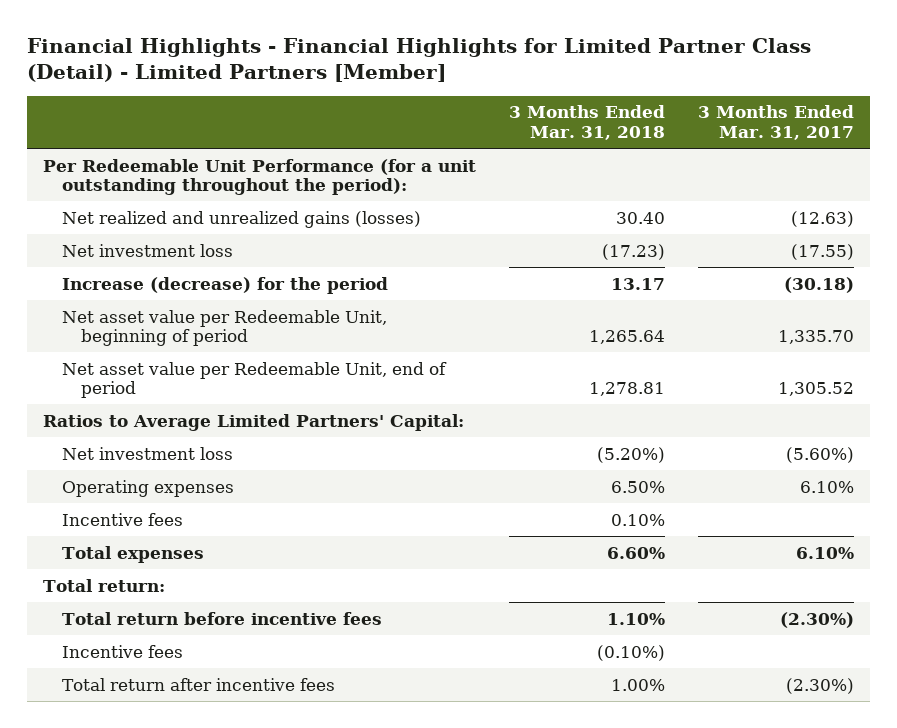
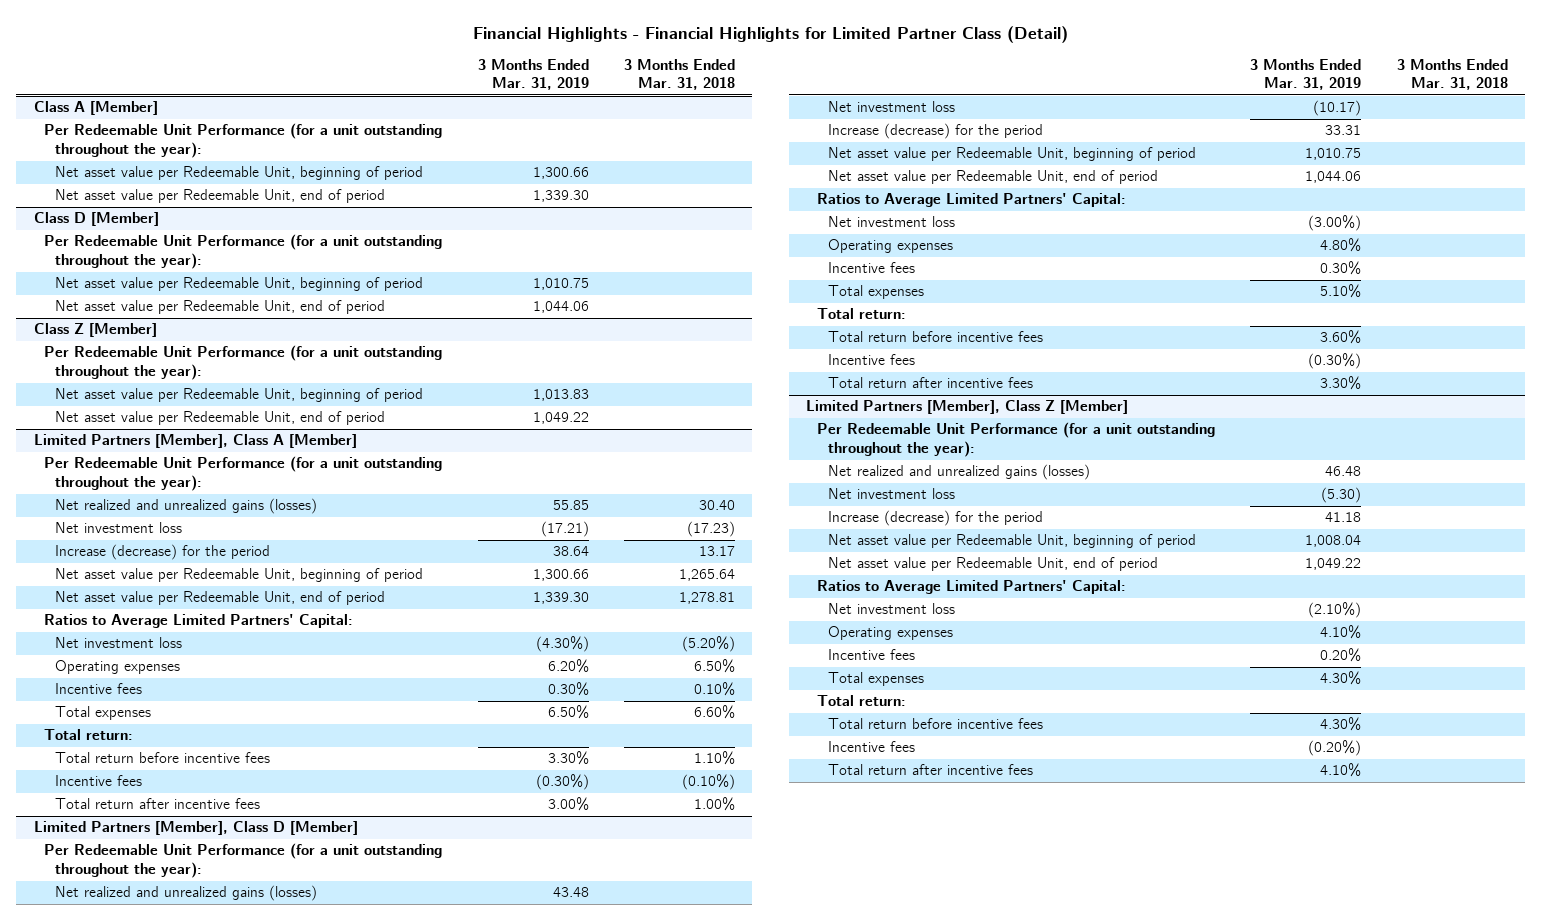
[26,37,811,82] Financial Highlights - Financial Highlights for Limited Partner Class (Detail) - Limited Partners [Member] -> [472,25,1068,43] Financial Highlights - Financial Highlights for Limited Partner Class (Detail)
[697,105,854,140] 3 Months Ended Mar. 31, 2017 -> none
none -> [477,58,589,91] 3 Months Ended Mar. 31, 2019
none -> [33,101,158,116] Class A [Member]
none -> [44,123,443,159] Per Redeemable Unit Performance (for a unit outstanding throughout the year):
none -> [55,166,424,181] Net asset value per Redeemable Unit, beginning of period
none -> [55,189,386,204] Net asset value per Redeemable Unit, end of period
none -> [33,212,159,227] Class D [Member]
none -> [44,234,443,270] Per Redeemable Unit Performance (for a unit outstanding throughout the year):
none -> [55,277,424,292] Net asset value per Redeemable Unit, beginning of period
none -> [55,300,386,315] Net asset value per Redeemable Unit, end of period
none -> [33,323,157,338] Class Z [Member]
none -> [44,345,443,381] Per Redeemable Unit Performance (for a unit outstanding throughout the year):
none -> [55,388,424,403] Net asset value per Redeemable Unit, beginning of period
none -> [55,411,386,426] Net asset value per Redeemable Unit, end of period
none -> [33,434,357,449] Limited Partners [Member], Class A [Member]
[43,158,477,196] Per Redeemable Unit Performance (for a unit outstanding throughout the period): -> [44,456,443,492] Per Redeemable Unit Performance (for a unit outstanding throughout the year):
none -> [33,821,358,836] Limited Partners [Member], Class D [Member]
none -> [44,843,443,879] Per Redeemable Unit Performance (for a unit outstanding throughout the year):
none -> [55,885,318,902] Net realized and unrealized gains (losses)
none -> [828,101,956,113] Net investment loss
none -> [828,123,1044,140] Increase (decrease) for the period
none -> [828,147,1197,162] Net asset value per Redeemable Unit, beginning of period
none -> [828,170,1159,185] Net asset value per Redeemable Unit, end of period
none -> [817,193,1127,208] Ratios to Average Limited Partners' Capital:
none -> [828,216,956,228] Net investment loss
none -> [828,239,954,254] Operating expenses
none -> [828,262,916,274] Incentive fees
none -> [828,285,925,300] Total expenses
none -> [817,308,907,320] Total return:
none -> [828,331,1044,343] Total return before incentive fees
none -> [828,354,916,366] Incentive fees
none -> [828,377,1034,389] Total return after incentive fees
none -> [806,400,1129,415] Limited Partners [Member], Class Z [Member]
none -> [817,422,1216,458] Per Redeemable Unit Performance (for a unit outstanding throughout the year):
none -> [828,464,1091,481] Net realized and unrealized gains (losses)
none -> [828,488,956,500] Net investment loss
none -> [828,510,1044,527] Increase (decrease) for the period
none -> [828,534,1197,549] Net asset value per Redeemable Unit, beginning of period
none -> [828,557,1159,572] Net asset value per Redeemable Unit, end of period
none -> [817,580,1127,595] Ratios to Average Limited Partners' Capital:
none -> [828,603,956,615] Net investment loss
none -> [828,626,954,641] Operating expenses
none -> [828,649,916,661] Incentive fees
none -> [828,672,925,687] Total expenses
none -> [817,695,907,707] Total return:
none -> [828,718,1044,730] Total return before incentive fees
none -> [828,741,916,753] Incentive fees
none -> [828,764,1034,776] Total return after incentive fees

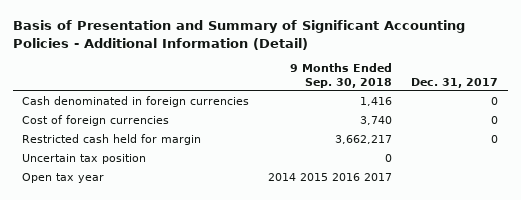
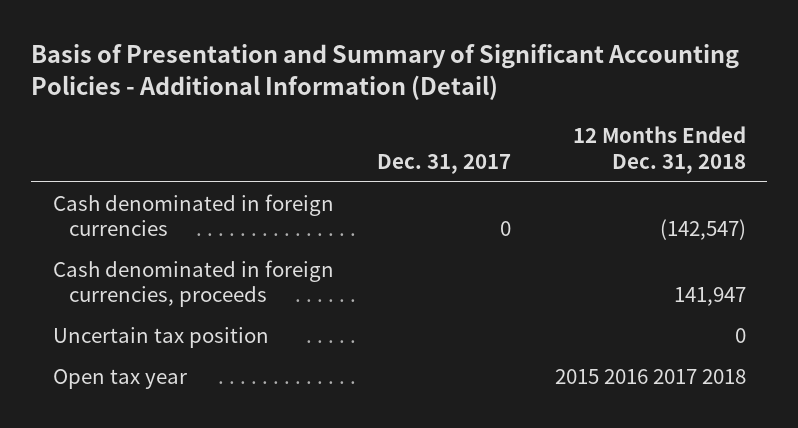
[290,63,393,88] 9 Months Ended Sep. 30, 2018 -> none
none -> [572,126,746,174] 12 Months Ended Dec. 31, 2018
[22,115,170,127] Cost of foreign currencies -> none
[22,134,202,146] Restricted cash held for margin -> none
none -> [52,259,334,308] Cash denominated in foreign currencies, proceeds

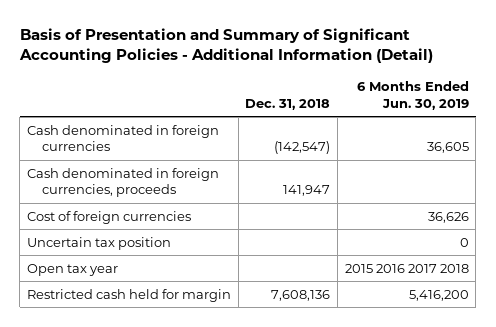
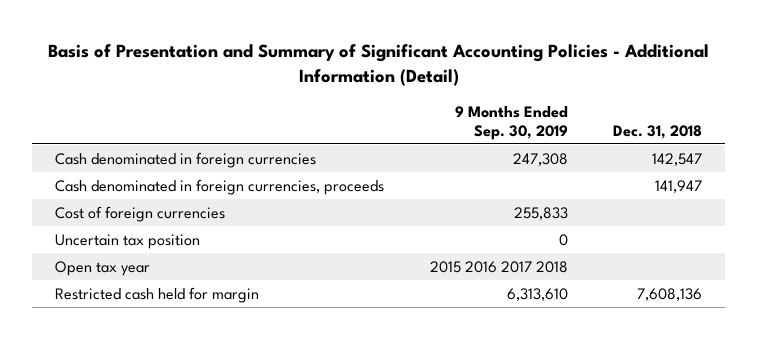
[356,81,469,110] 6 Months Ended Jun. 30, 2019 -> none
none -> [454,106,568,140] 9 Months Ended Sep. 30, 2019
[274,141,331,155] (142,547) -> [652,152,703,166] 142,547

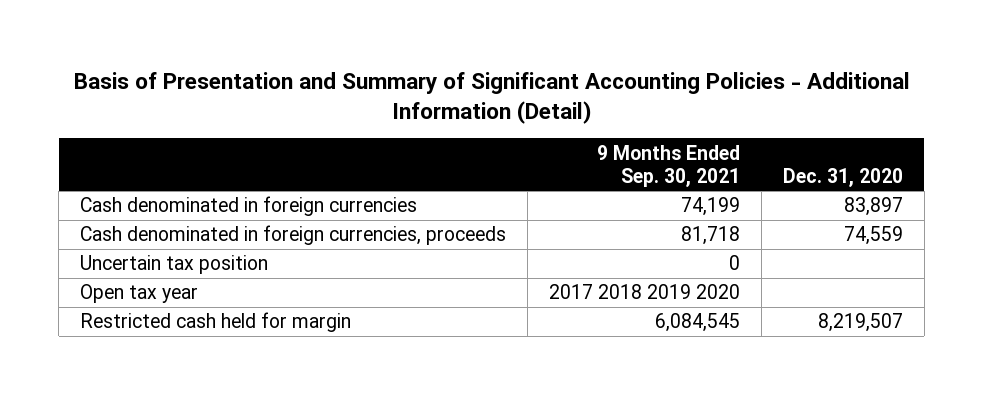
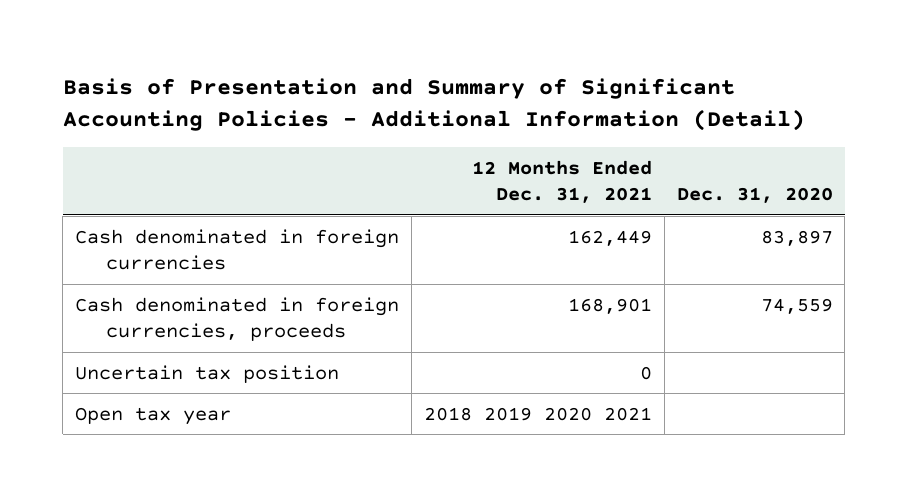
[597,144,741,187] 9 Months Ended Sep. 30, 2021 -> none
none -> [471,159,652,203] 12 Months Ended Dec. 31, 2021
[80,312,352,333] Restricted cash held for margin -> none

